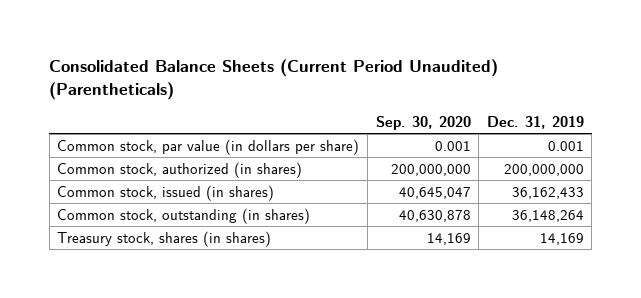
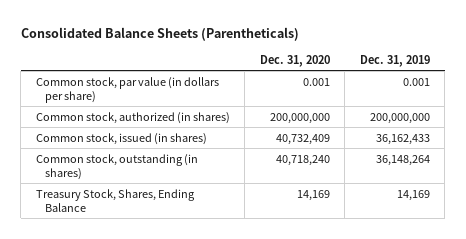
[49,59,499,101] Consolidated Balance Sheets (Current Period Unaudited) (Parentheticals) -> [20,26,299,41] Consolidated Balance Sheets (Parentheticals)
[375,116,471,131] Sep. 30, 2020 -> none
none -> [259,54,330,67] Dec. 31, 2020
[57,230,272,247] Treasury stock, shares (in shares) -> [35,188,195,212] Treasury Stock, Shares, Ending Balance

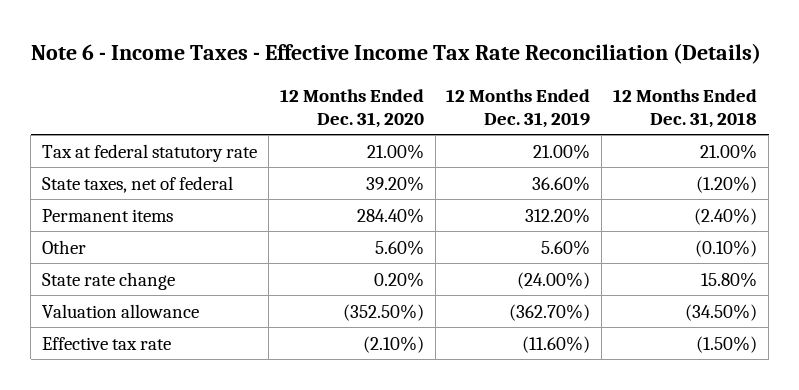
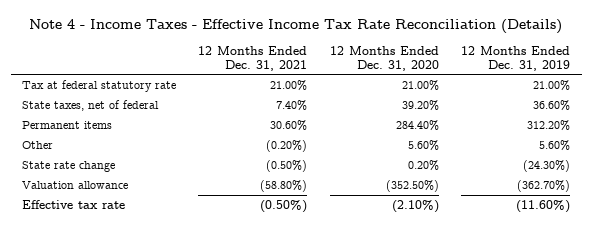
[30,43,761,65] Note 6 - Income Taxes - Effective Income Tax Rate Reconciliation (Details) -> [29,18,563,34] Note 4 - Income Taxes - Effective Income Tax Rate Reconciliation (Details)
[613,88,758,128] 12 Months Ended Dec. 31, 2018 -> none
none -> [198,45,308,71] 12 Months Ended Dec. 31, 2021
[517,271,591,289] (24.00%) -> [523,159,571,172] (24.30%)

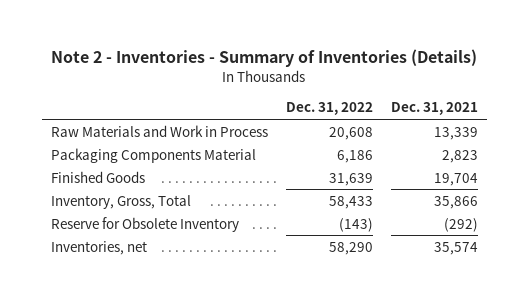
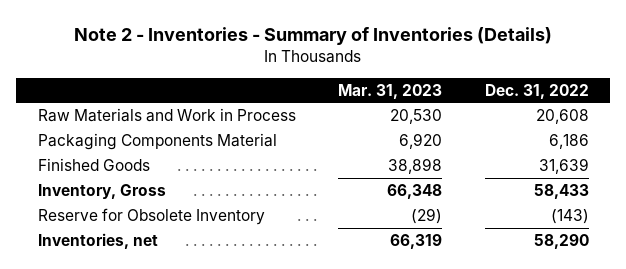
[390,102,478,116] Dec. 31, 2021 -> none
none -> [338,83,443,99] Mar. 31, 2023
[51,194,192,209] Inventory, Gross, Total -> [37,184,166,200] Inventory, Gross

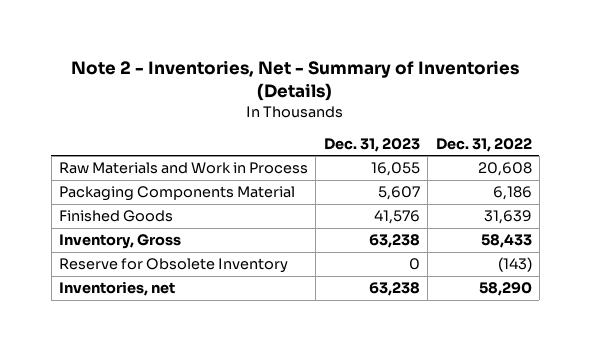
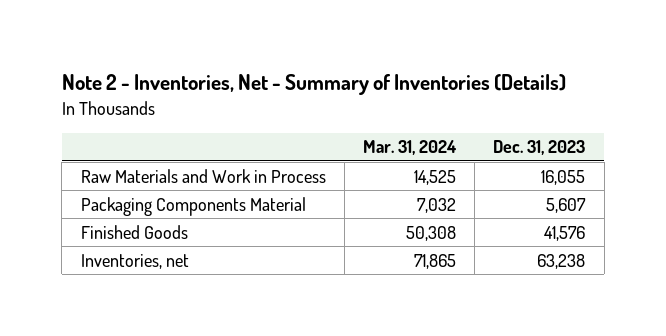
[435,137,532,152] Dec. 31, 2022 -> none
none -> [363,140,458,156] Mar. 31, 2024
[59,234,182,250] Inventory, Gross -> none
[59,258,289,274] Reserve for Obsolete Inventory -> none

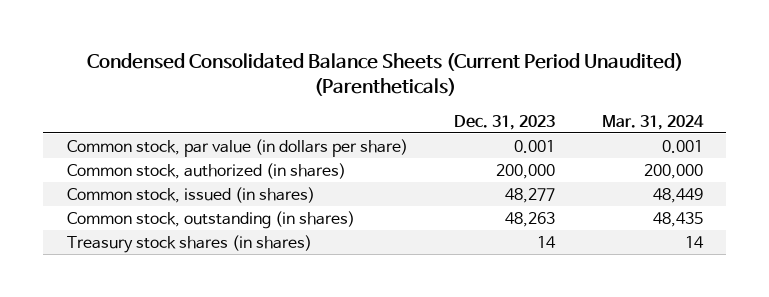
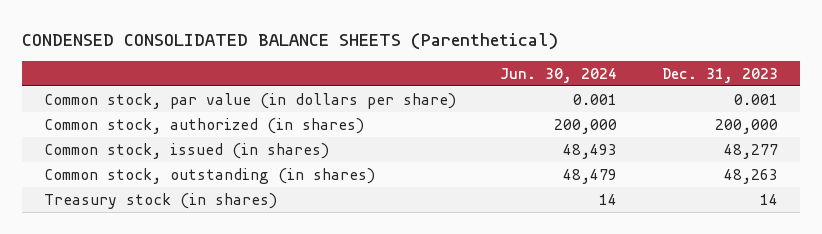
[86,52,683,96] Condensed Consolidated Balance Sheets (Current Period Unaudited) (Parentheticals) -> [21,32,558,50] CONDENSED CONSOLIDATED BALANCE SHEETS (Parenthetical)
[601,114,704,130] Mar. 31, 2024 -> none
none -> [500,67,618,83] Jun. 30, 2024
[66,234,312,253] Treasury stock shares (in shares) -> [43,192,277,209] Treasury stock (in shares)

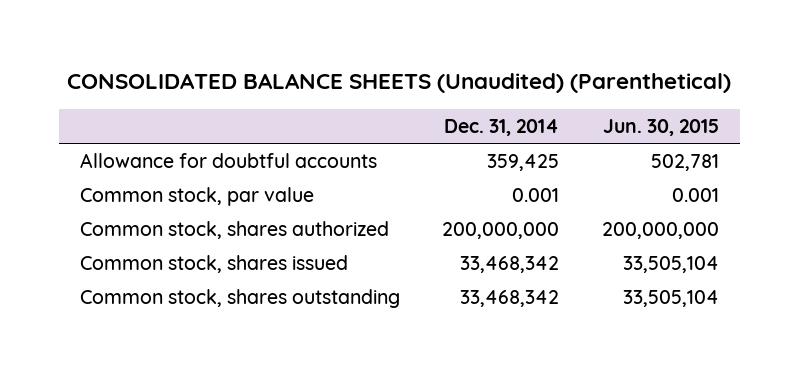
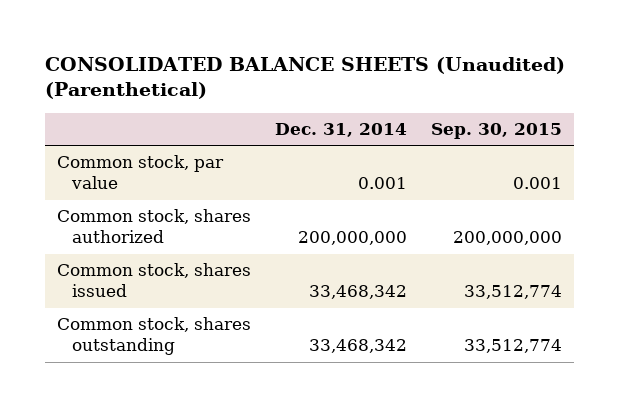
[602,118,719,136] Jun. 30, 2015 -> none
none -> [430,122,562,139] Sep. 30, 2015
[79,153,377,169] Allowance for doubtful accounts -> none

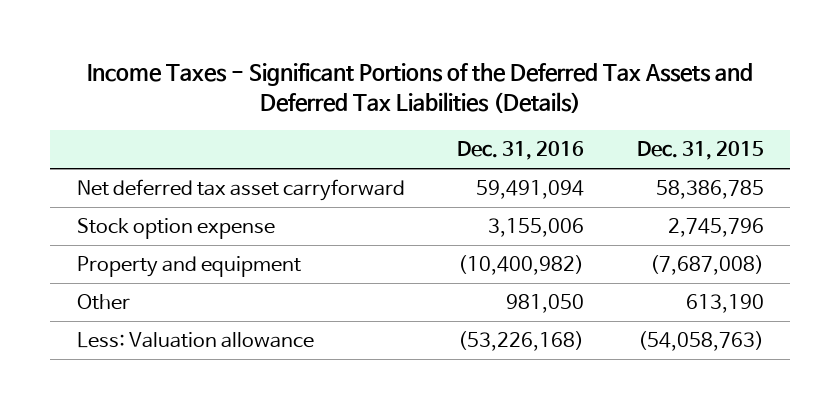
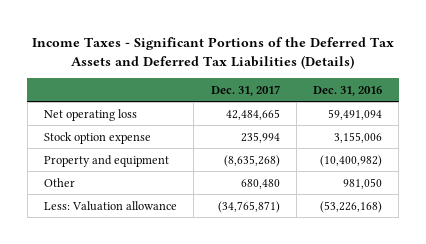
[636,140,764,160] Dec. 31, 2015 -> none
none -> [210,84,280,96] Dec. 31, 2017
[76,179,405,202] Net deferred tax asset carryforward -> [44,108,138,121] Net operating loss

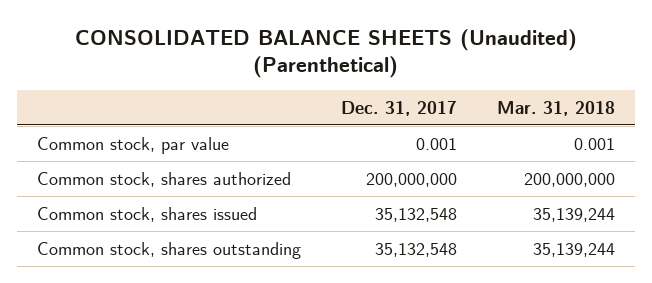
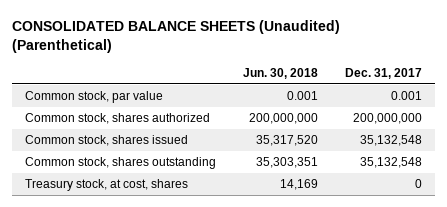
[497,100,616,116] Mar. 31, 2018 -> none
none -> [242,67,318,79] Jun. 30, 2018
none -> [25,179,189,192] Treasury stock, at cost, shares

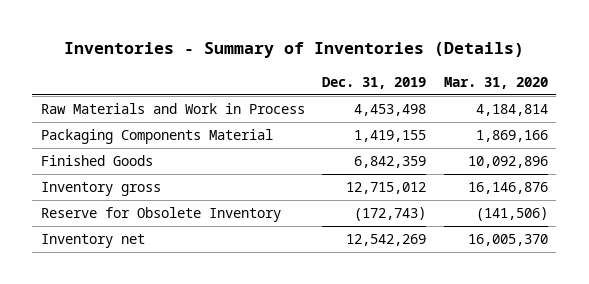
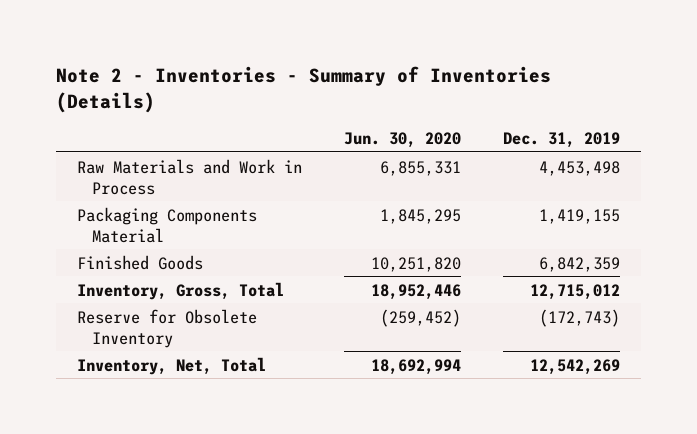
[64,42,525,59] Inventories - Summary of Inventories (Details) -> [55,65,551,113] Note 2 - Inventories - Summary of Inventories (Details)
[443,76,548,89] Mar. 31, 2020 -> none
none -> [344,131,462,148] Jun. 30, 2020
[41,182,162,197] Inventory gross -> [76,281,284,300] Inventory, Gross, Total
[41,234,146,249] Inventory net -> [76,356,266,375] Inventory, Net, Total

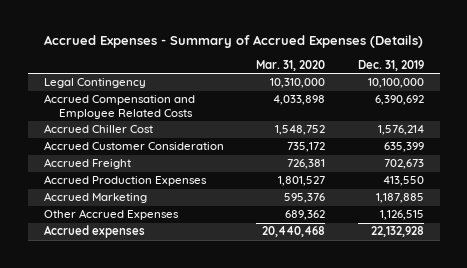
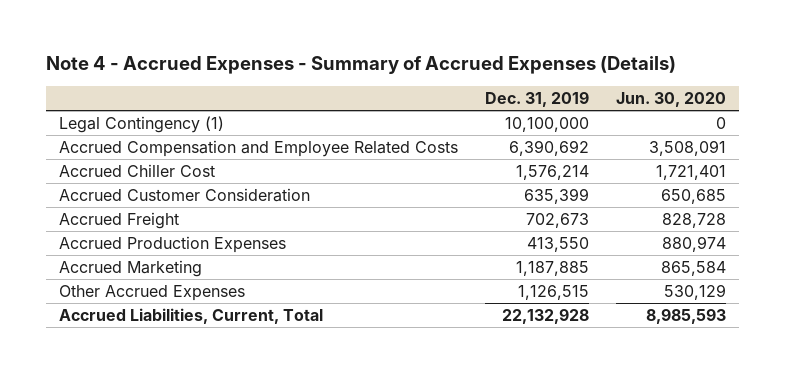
[43,35,423,49] Accrued Expenses - Summary of Accrued Expenses (Details) -> [45,56,676,75] Note 4 - Accrued Expenses - Summary of Accrued Expenses (Details)
[256,59,326,71] Mar. 31, 2020 -> none
none -> [615,92,726,108] Jun. 30, 2020
[43,78,146,89] Legal Contingency -> [59,115,225,133] Legal Contingency (1)
[43,225,145,239] Accrued expenses -> [59,307,324,324] Accrued Liabilities, Current, Total

